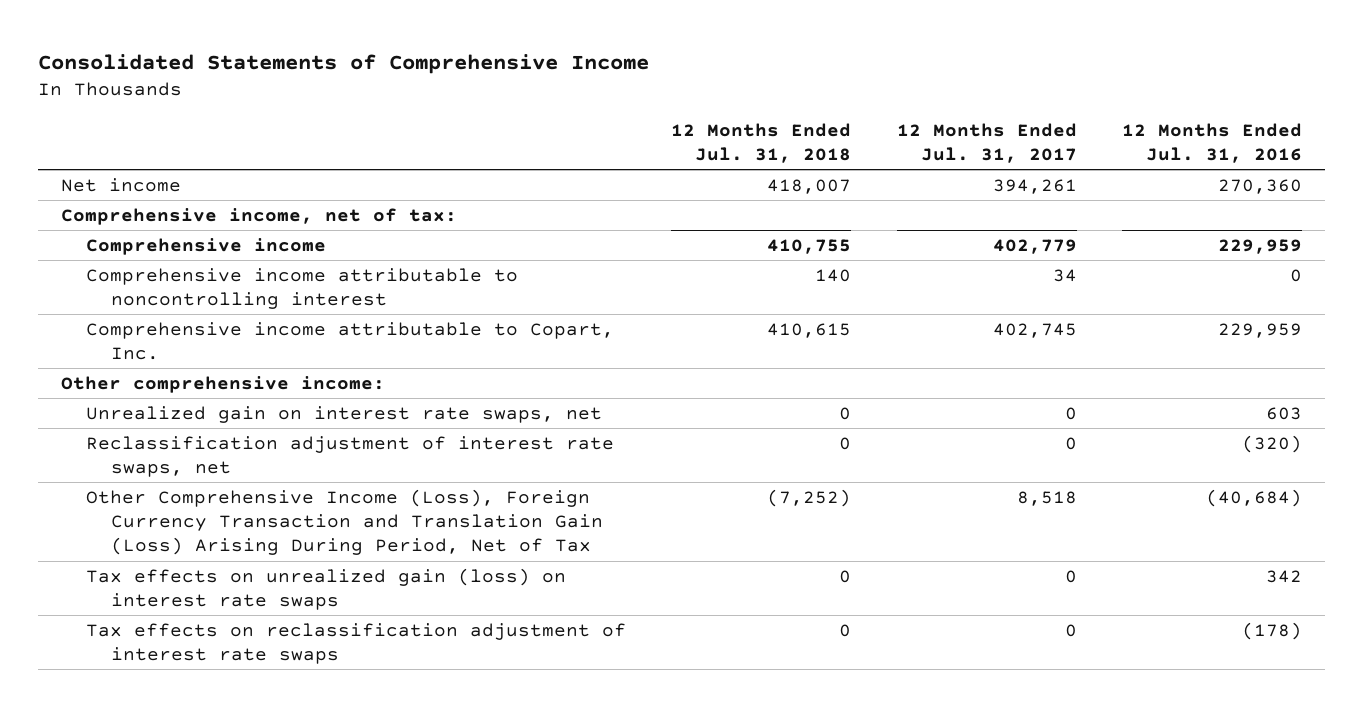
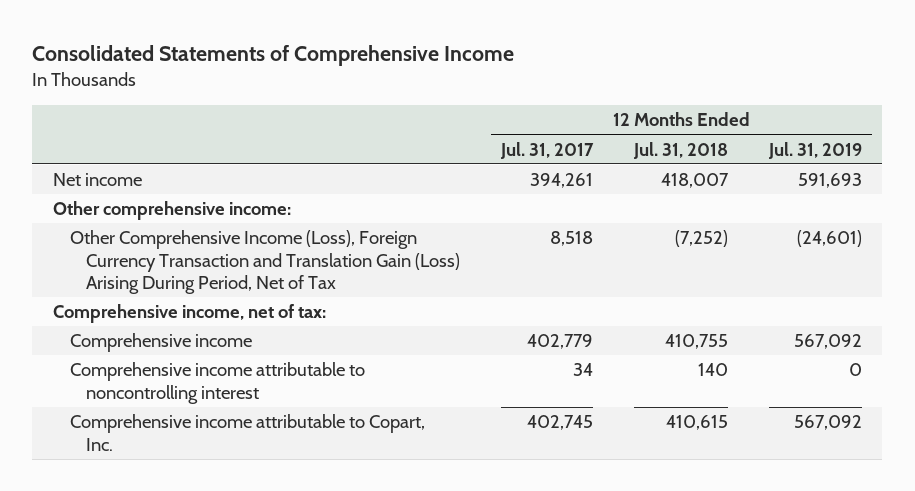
[1121,122,1302,164] 12 Months Ended Jul. 31, 2016 -> none
none -> [767,141,862,159] Jul. 31, 2019
[60,375,385,393] Other comprehensive income: -> [52,201,291,221] Other comprehensive income:
[86,488,604,556] Other Comprehensive Income (Loss), Foreign Currency Transaction and Translation Gain (Loss) Arising During Period, Net of Tax -> [69,230,461,294] Other Comprehensive Income (Loss), Foreign Currency Transaction and Translation Gain (Loss) Arising During Period, Net of Tax
[86,405,603,423] Unrealized gain on interest rate swaps, net -> none
[86,435,615,478] Reclassification adjustment of interest rate swaps, net -> none
[86,567,567,611] Tax effects on unrealized gain (loss) on interest rate swaps -> none
[86,622,627,665] Tax effects on reclassification adjustment of interest rate swaps -> none

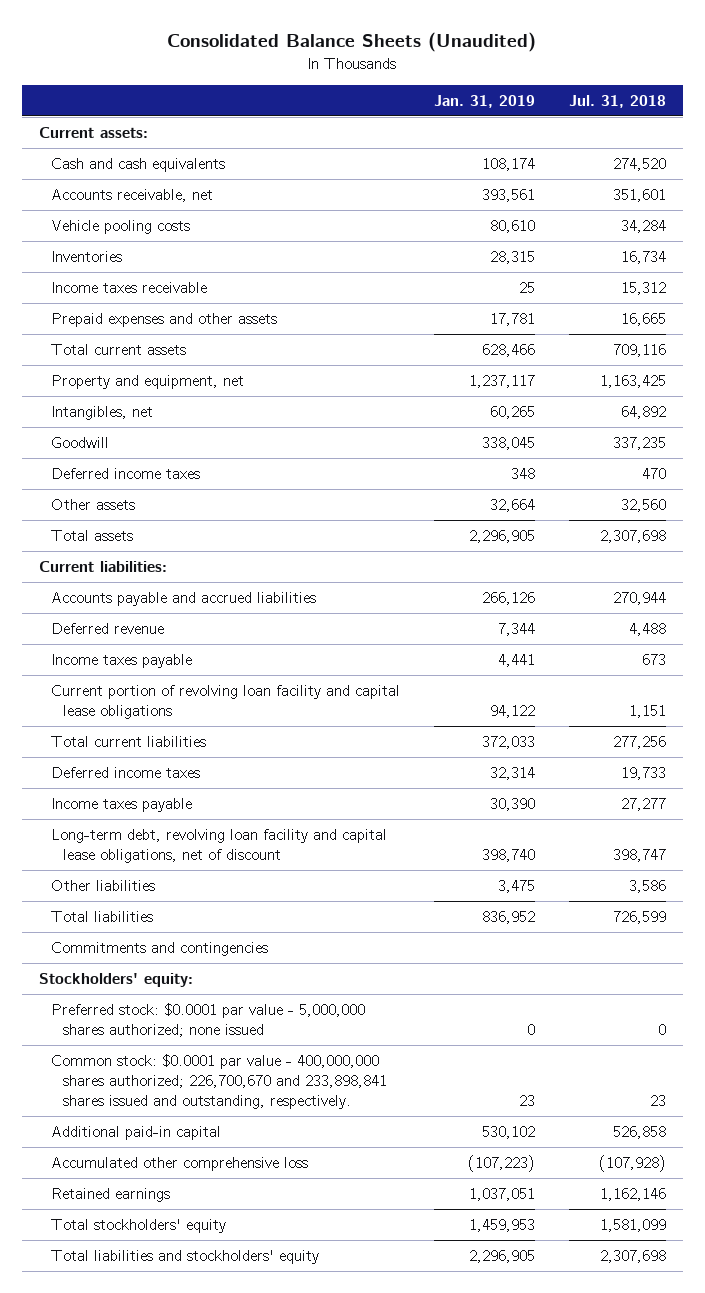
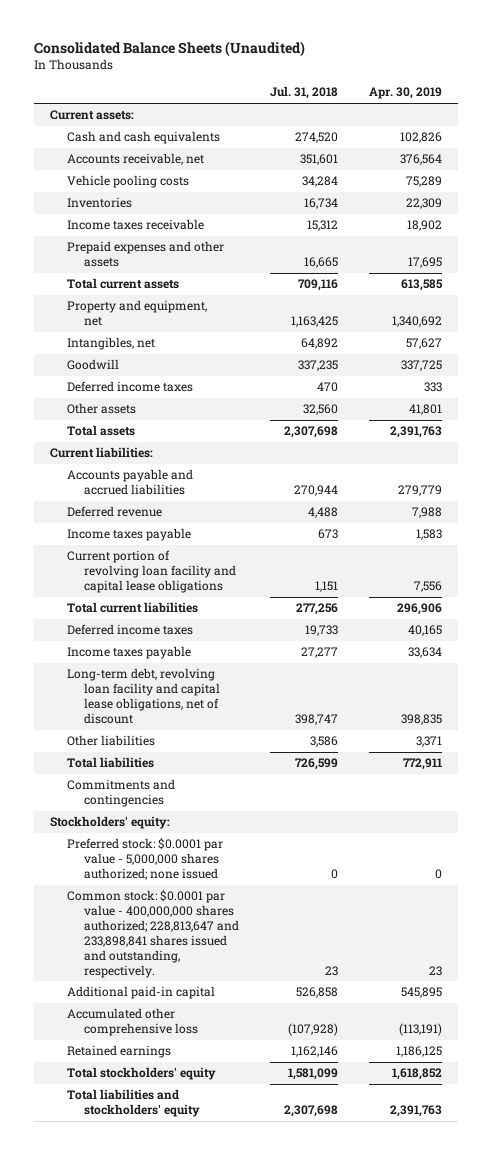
[433,94,535,108] Jan. 31, 2019 -> none
none -> [369,87,443,100] Apr. 30, 2019
[50,1053,387,1109] Common stock: $0.0001 par value - 400,000,000 shares authorized; 226,700,670 and 233,898,841 shares issued and outstanding, respectively. -> [66,890,239,978] Common stock: $0.0001 par value - 400,000,000 shares authorized; 228,813,647 and 233,898,841 shares issued and outstanding, respectively.

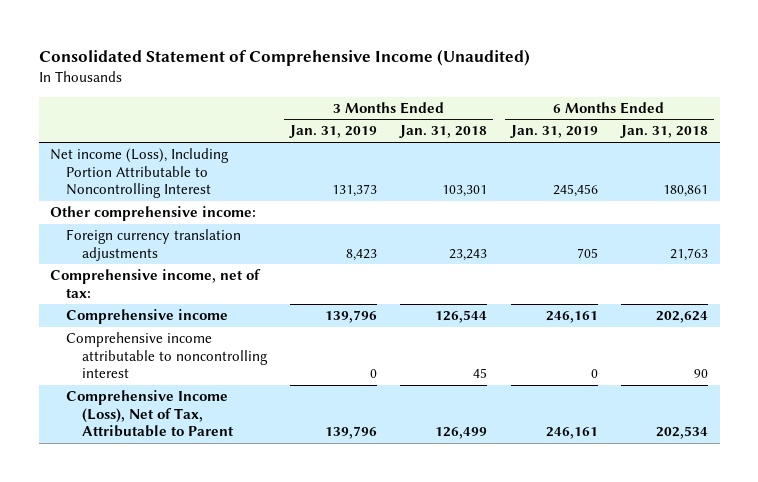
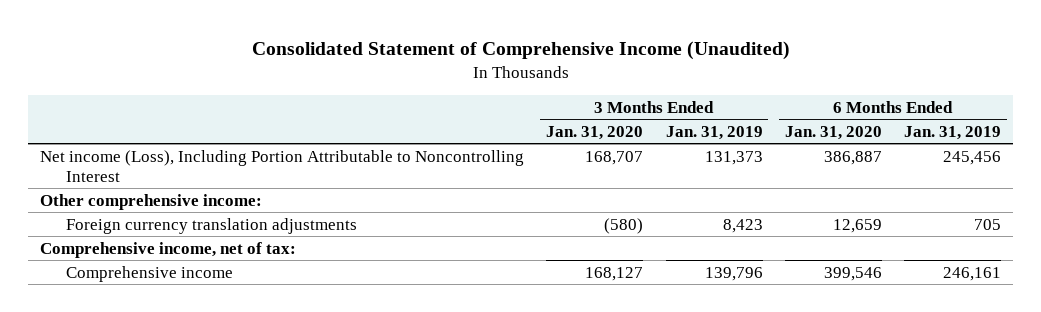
[399,125,488,139] Jan. 31, 2018 -> none
[619,125,708,139] Jan. 31, 2018 -> none
none -> [546,125,644,140] Jan. 31, 2020
none -> [785,125,883,140] Jan. 31, 2020
[66,332,269,379] Comprehensive income attributable to noncontrolling interest -> none
[66,390,235,438] Comprehensive Income (Loss), Net of Tax, Attributable to Parent -> none

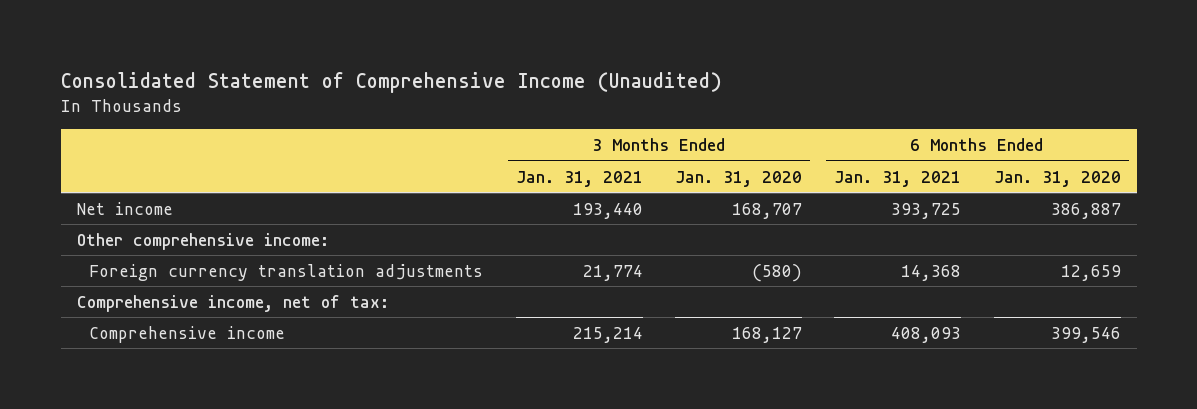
[665,125,763,140] Jan. 31, 2019 -> none
[904,125,1002,140] Jan. 31, 2019 -> none
none -> [515,170,643,187] Jan. 31, 2021
none -> [834,170,962,187] Jan. 31, 2021
[39,149,524,182] Net income (Loss), Including Portion Attributable to Noncontrolling Interest -> [76,201,173,215] Net income

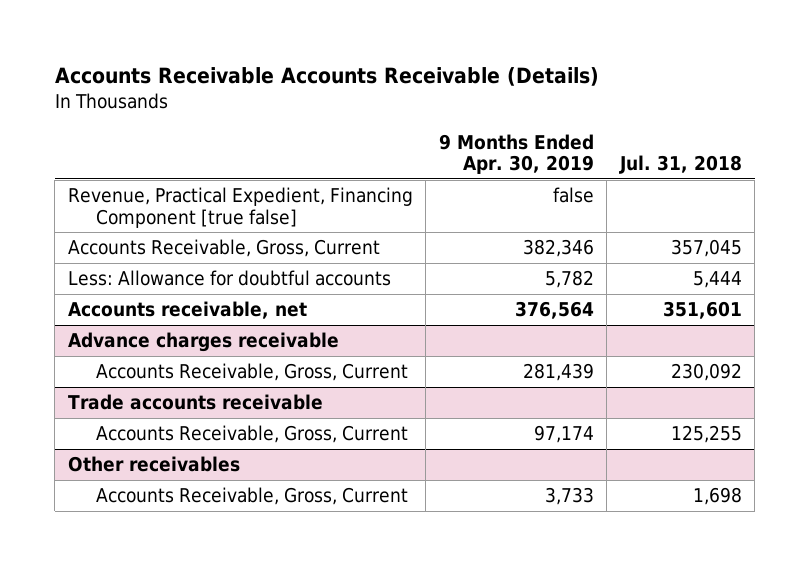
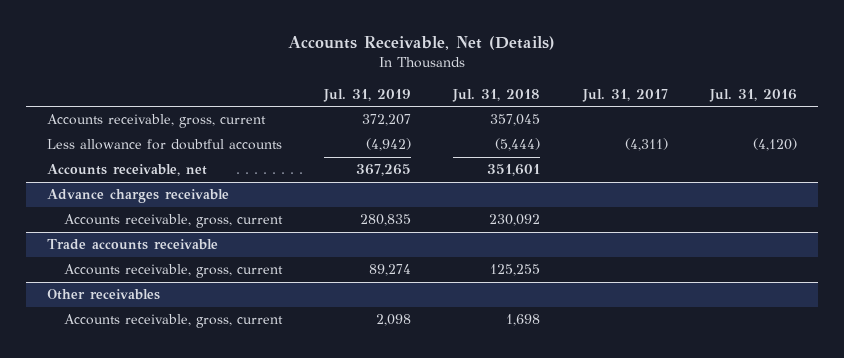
[54,67,599,87] Accounts Receivable Accounts Receivable (Details) -> [287,35,555,50] Accounts Receivable, Net (Details)
[438,133,594,175] 9 Months Ended Apr. 30, 2019 -> none
none -> [323,88,412,102] Jul. 31, 2019
none -> [581,88,668,102] Jul. 31, 2017
none -> [708,88,797,102] Jul. 31, 2016
[67,187,413,228] Revenue, Practical Expedient, Financing Component [true false] -> none
[67,239,380,258] Accounts Receivable, Gross, Current -> [46,114,266,129] Accounts receivable, gross, current
[67,270,391,287] Less: Allowance for doubtful accounts -> [46,139,282,151] Less allowance for doubtful accounts
[692,271,742,289] 5,444 -> [495,138,541,152] (5,444)
[96,363,409,382] Accounts Receivable, Gross, Current -> [63,214,283,229] Accounts receivable, gross, current
[96,425,409,444] Accounts Receivable, Gross, Current -> [63,264,283,279] Accounts receivable, gross, current
[96,487,409,506] Accounts Receivable, Gross, Current -> [63,314,283,329] Accounts receivable, gross, current

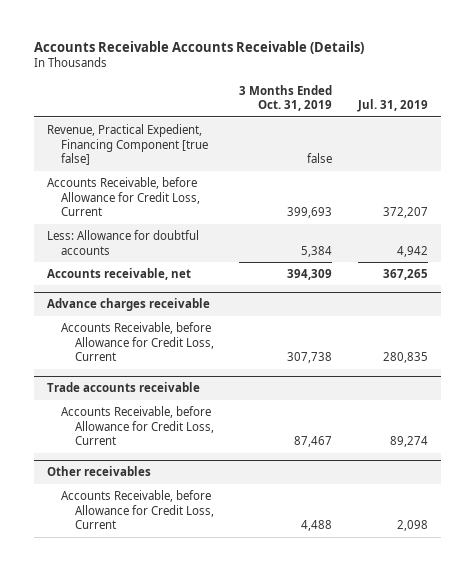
[287,35,555,50] Accounts Receivable, Net (Details) -> [33,40,364,54] Accounts Receivable Accounts Receivable (Details)
[452,88,541,102] Jul. 31, 2018 -> none
[581,88,668,102] Jul. 31, 2017 -> none
[708,88,797,102] Jul. 31, 2016 -> none
none -> [239,84,333,112] 3 Months Ended Oct. 31, 2019
none -> [46,123,208,166] Revenue, Practical Expedient, Financing Component [true false]
[46,114,266,129] Accounts receivable, gross, current -> [46,176,200,217] Accounts Receivable, before Allowance for Credit Loss, Current
[46,139,282,151] Less allowance for doubtful accounts -> [46,229,199,255] Less: Allowance for doubtful accounts
[366,138,412,152] (4,942) -> [396,245,428,257] 4,942
[63,214,283,229] Accounts receivable, gross, current -> [60,321,214,362] Accounts Receivable, before Allowance for Credit Loss, Current
[63,264,283,279] Accounts receivable, gross, current -> [60,405,214,446] Accounts Receivable, before Allowance for Credit Loss, Current
[63,314,283,329] Accounts receivable, gross, current -> [60,489,214,530] Accounts Receivable, before Allowance for Credit Loss, Current

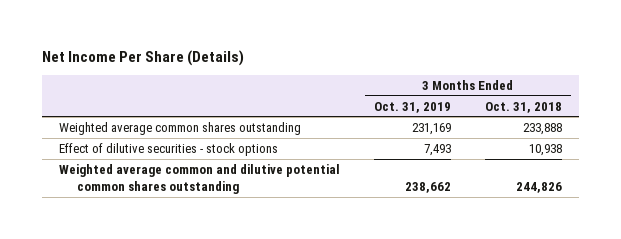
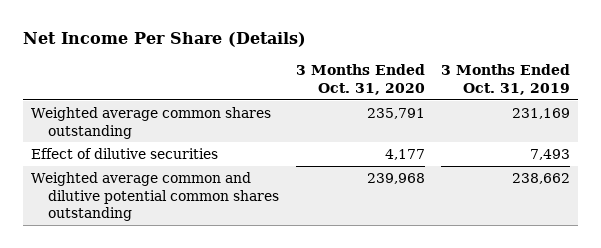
[484,101,562,113] Oct. 31, 2018 -> none
none -> [295,64,425,96] 3 Months Ended Oct. 31, 2020
[58,142,278,156] Effect of dilutive securities - stock options -> [31,147,219,159] Effect of dilutive securities

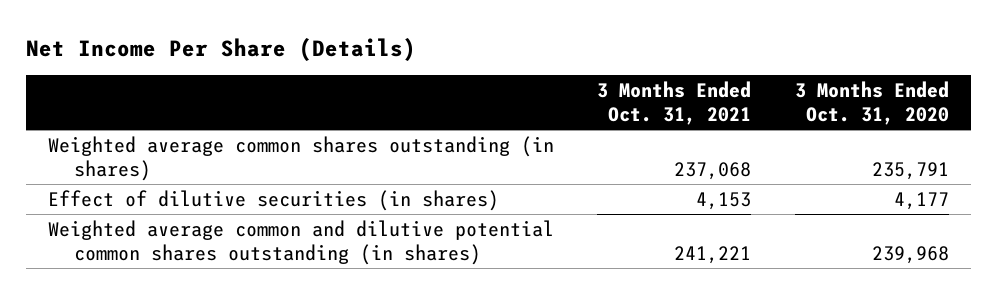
[441,64,571,96] 3 Months Ended Oct. 31, 2019 -> none
none -> [597,80,752,125] 3 Months Ended Oct. 31, 2021
[31,106,272,139] Weighted average common shares outstanding -> [47,135,554,181] Weighted average common shares outstanding (in shares)
[31,147,219,159] Effect of dilutive securities -> [47,189,499,211] Effect of dilutive securities (in shares)
[31,171,279,222] Weighted average common and dilutive potential common shares outstanding -> [47,219,554,265] Weighted average common and dilutive potential common shares outstanding (in shares)

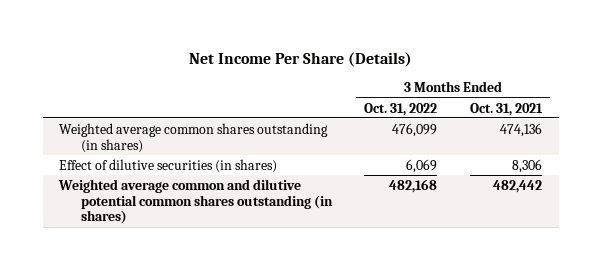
[794,80,949,125] 3 Months Ended Oct. 31, 2020 -> none
none -> [364,102,438,116] Oct. 31, 2022
[674,161,752,180] 237,068 -> [500,122,543,137] 474,136
[696,191,752,210] 4,153 -> [512,158,543,173] 8,306
[674,245,752,264] 241,221 -> [493,179,543,193] 482,442

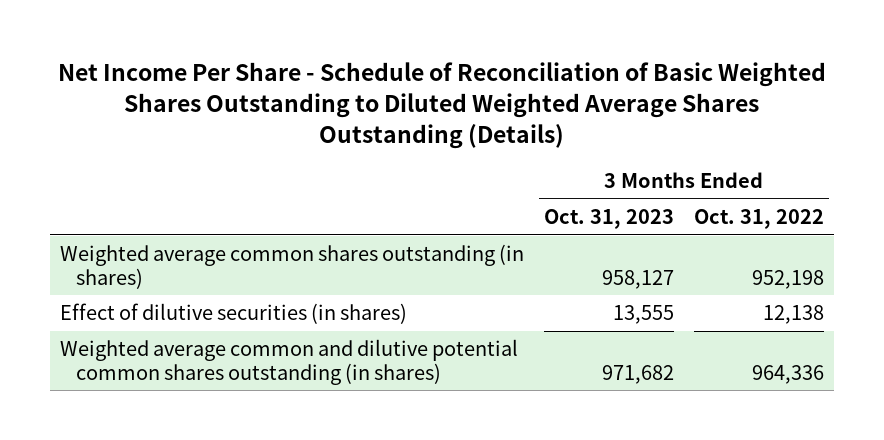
[188,52,412,68] Net Income Per Share (Details) -> [58,62,827,149] Net Income Per Share - Schedule of Reconciliation of Basic Weighted Shares Outstanding to Diluted Weighted Average Shares Outstanding (Details)
[470,102,544,116] Oct. 31, 2021 -> none
none -> [544,209,675,230] Oct. 31, 2023
[392,122,438,137] 476,099 -> [752,269,825,289] 952,198
[406,158,438,173] 6,069 -> [763,305,825,325] 12,138
[389,178,438,193] 482,168 -> [752,364,825,384] 964,336

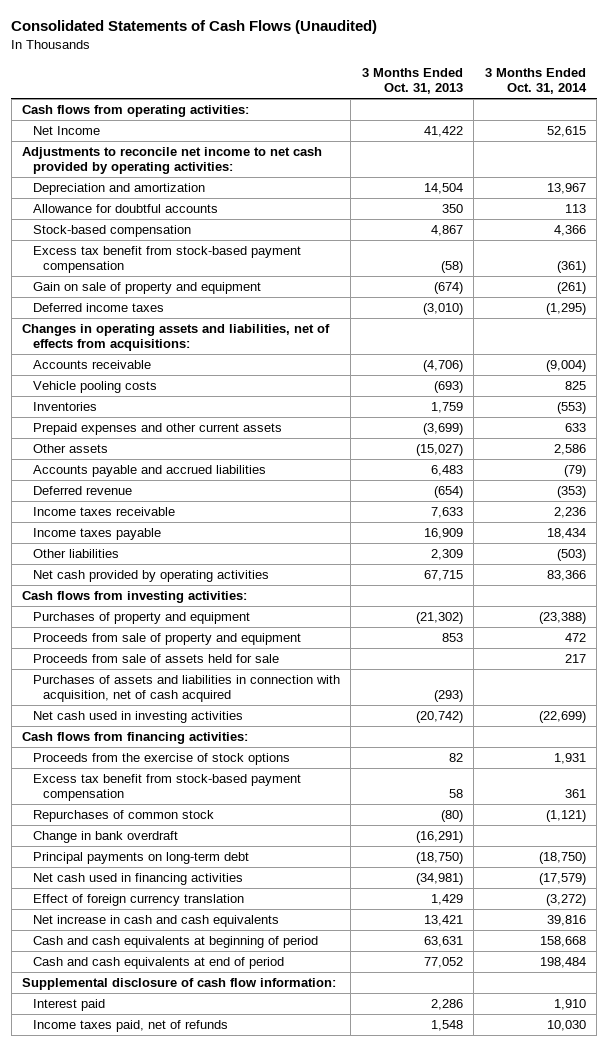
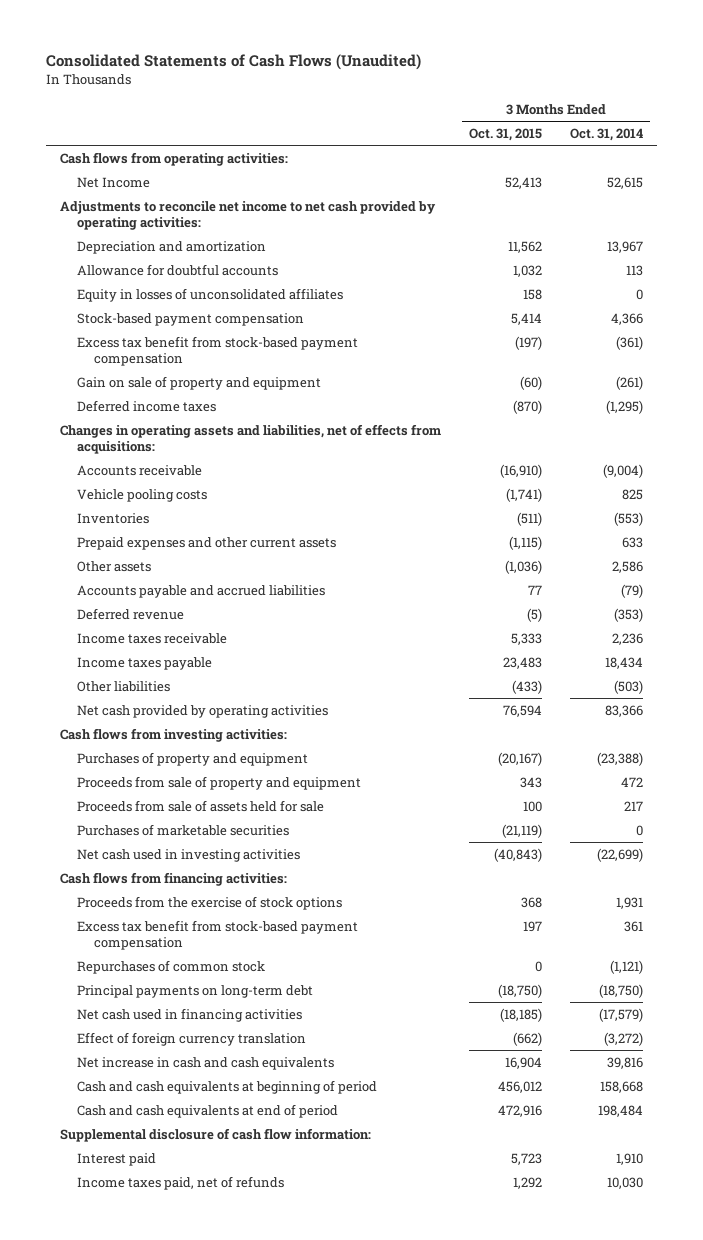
[361,67,463,95] 3 Months Ended Oct. 31, 2013 -> none
none -> [468,128,542,142] Oct. 31, 2015
none -> [76,287,343,302] Equity in losses of unconsolidated affiliates
[32,224,191,237] Stock-based compensation -> [76,312,304,326] Stock-based payment compensation
[32,674,340,703] Purchases of assets and liabilities in connection with acquisition, net of cash acquired -> none
none -> [76,823,289,836] Purchases of marketable securities
[32,830,178,843] Change in bank overdraft -> none

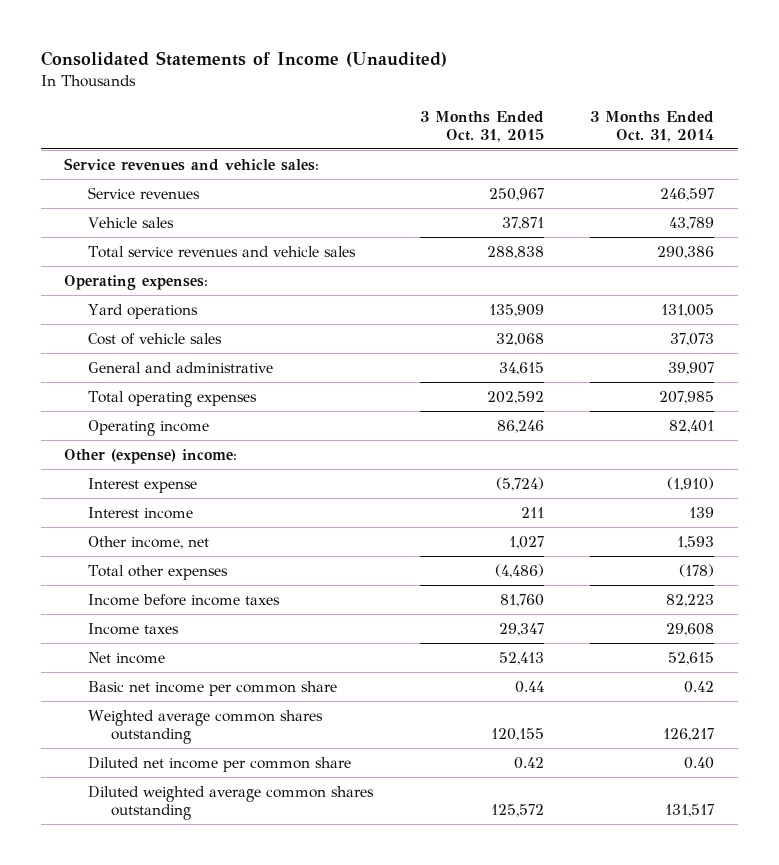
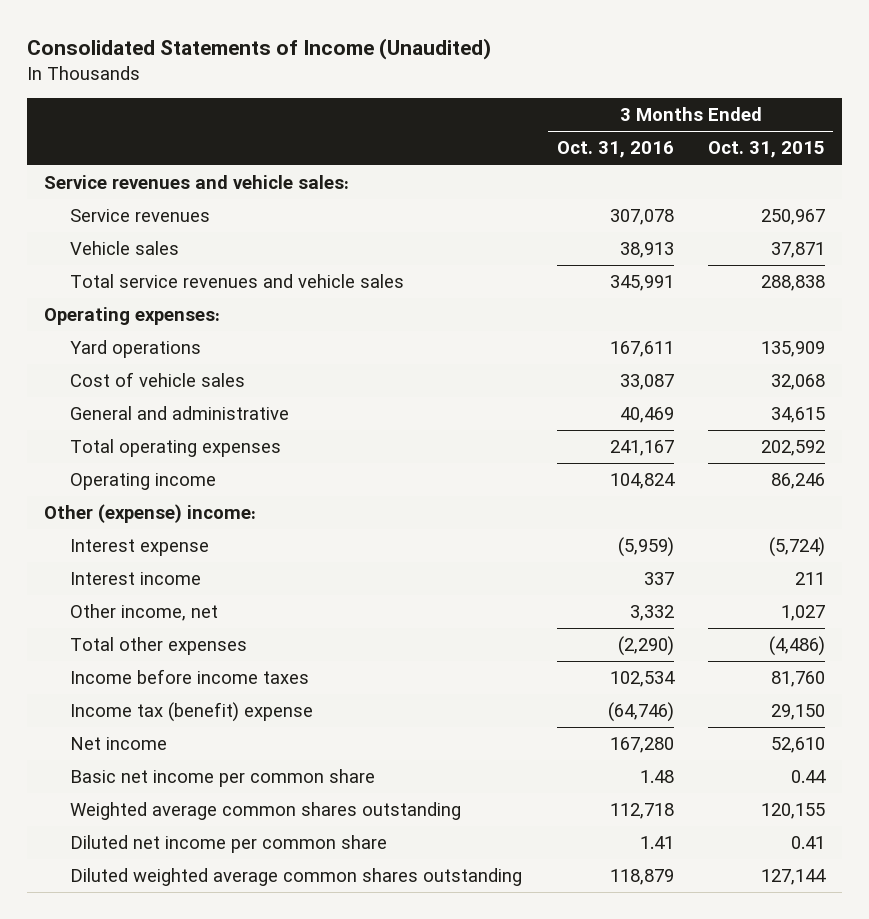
[590,110,715,142] 3 Months Ended Oct. 31, 2014 -> none
none -> [556,141,674,159] Oct. 31, 2016
[87,622,179,635] Income taxes -> [70,702,314,723] Income tax (benefit) expense
[498,622,544,636] 29,347 -> [770,704,825,721] 29,150
[498,651,544,665] 52,413 -> [770,737,825,754] 52,610
[513,756,544,769] 0.42 -> [790,836,825,850] 0.41
[490,803,544,817] 125,572 -> [760,869,826,886] 127,144

